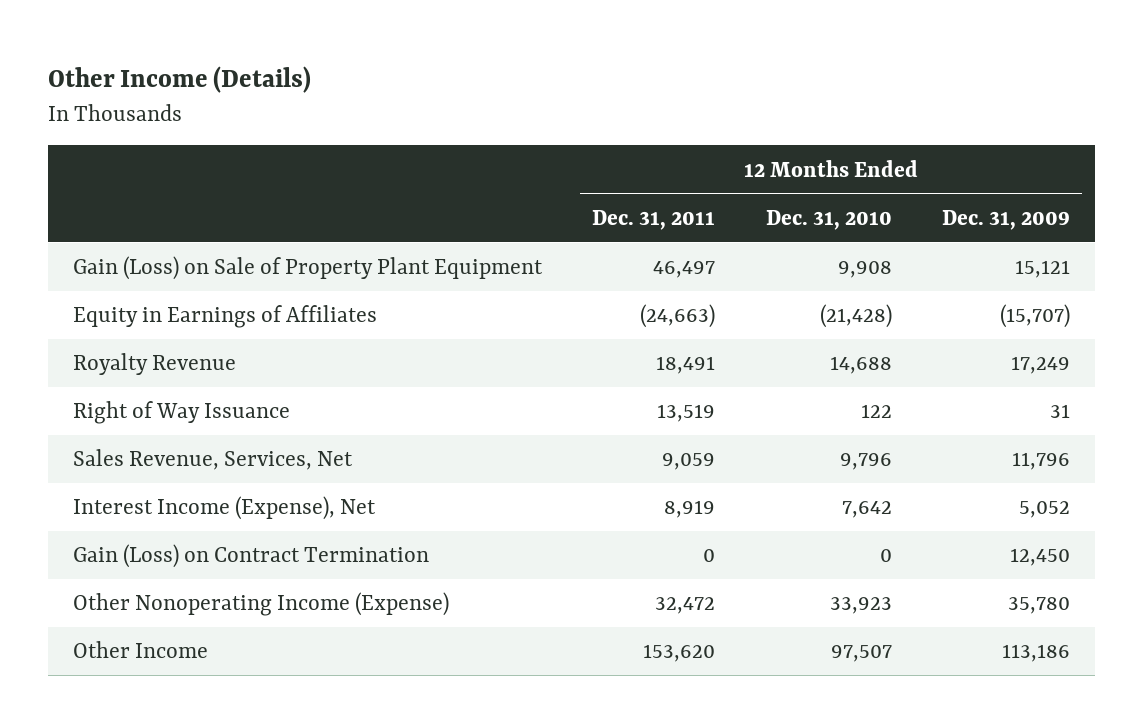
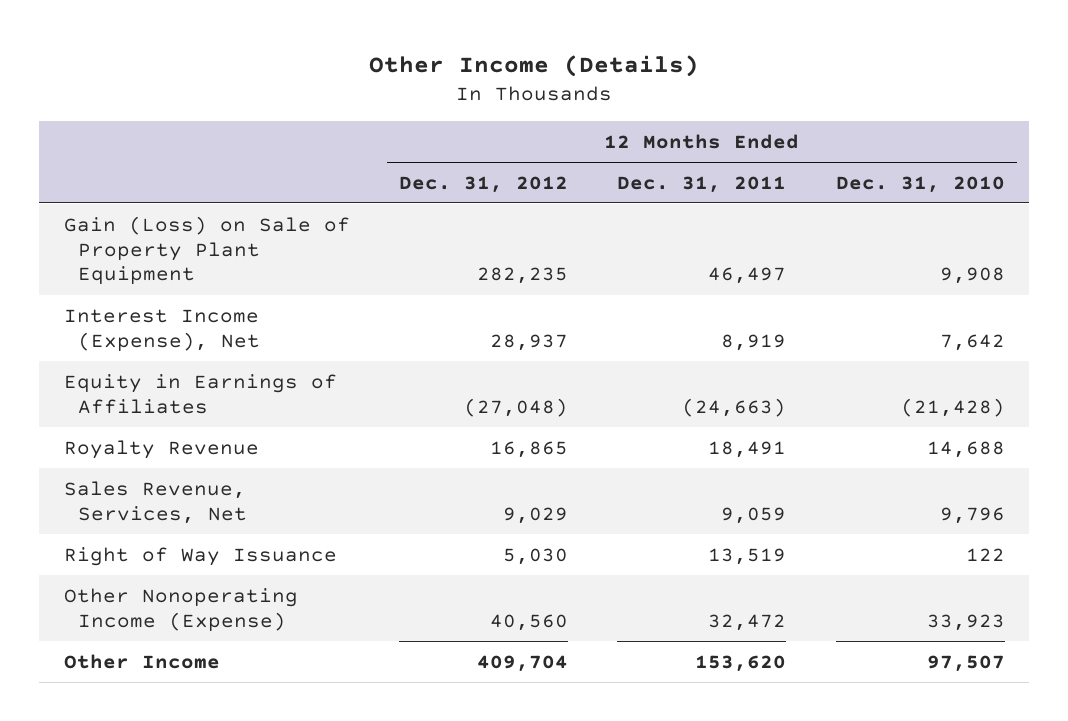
[941,209,1070,230] Dec. 31, 2009 -> none
none -> [398,175,568,193] Dec. 31, 2012
[73,496,377,521] Interest Income (Expense), Net -> [63,308,261,352] Interest Income (Expense), Net
[73,544,430,569] Gain (Loss) on Contract Termination -> none
[73,401,291,425] Right of Way Issuance -> [63,546,337,566] Right of Way Issuance

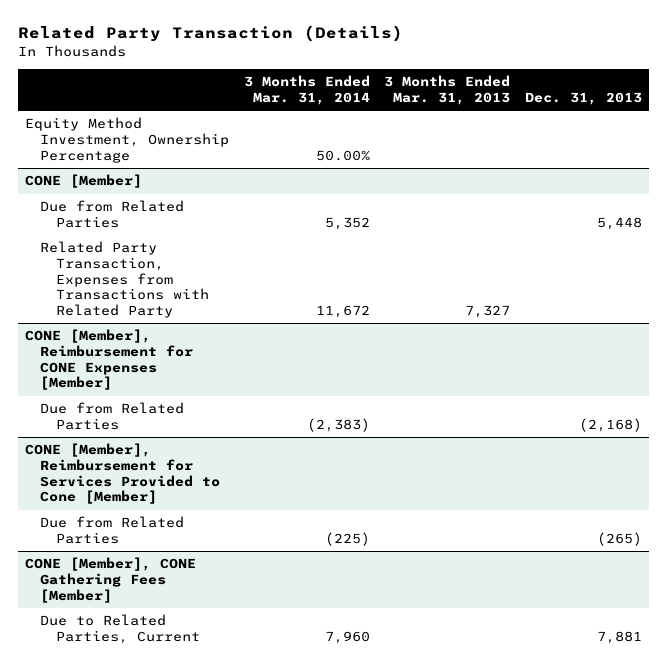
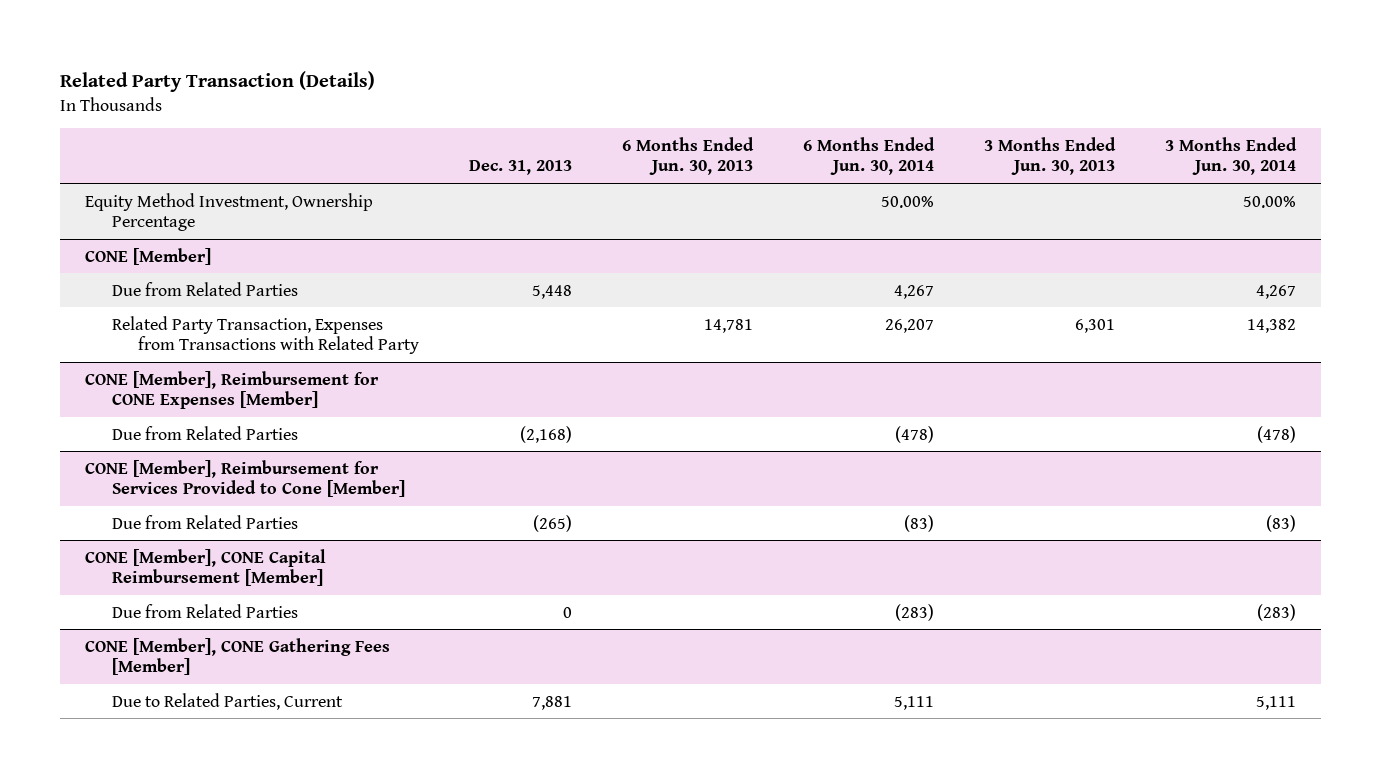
[243,75,370,105] 3 Months Ended Mar. 31, 2014 -> none
[384,75,511,105] 3 Months Ended Mar. 31, 2013 -> none
none -> [621,136,754,176] 6 Months Ended Jun. 30, 2013
none -> [802,136,935,176] 6 Months Ended Jun. 30, 2014
none -> [983,136,1116,176] 3 Months Ended Jun. 30, 2013
none -> [1164,136,1297,176] 3 Months Ended Jun. 30, 2014
none -> [85,548,327,587] CONE [Member], CONE Capital Reimbursement [Member]
none -> [111,603,298,618] Due from Related Parties

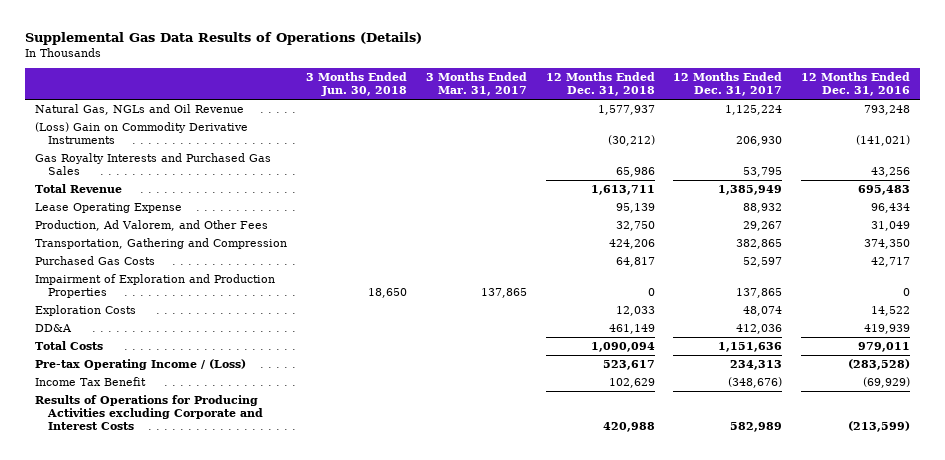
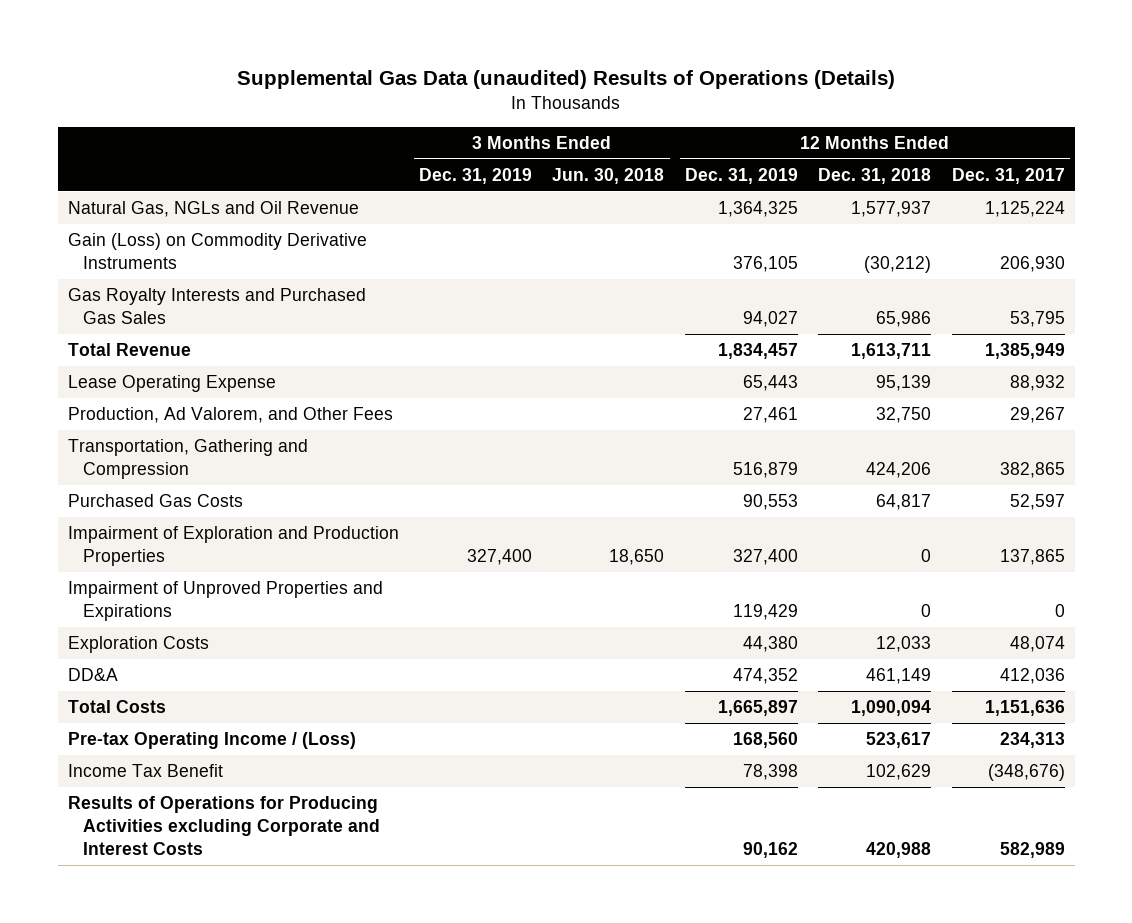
[25,32,423,46] Supplemental Gas Data Results of Operations (Details) -> [237,70,896,90] Supplemental Gas Data (unaudited) Results of Operations (Details)
[425,72,527,97] 3 Months Ended Mar. 31, 2017 -> none
[801,72,911,97] 12 Months Ended Dec. 31, 2016 -> none
none -> [419,167,533,184] Dec. 31, 2019
none -> [684,167,798,184] Dec. 31, 2019
[34,122,248,145] (Loss) Gain on Commodity Derivative Instruments -> [67,233,367,270] Gain (Loss) on Commodity Derivative Instruments
none -> [67,581,383,622] Impairment of Unproved Properties and Expirations

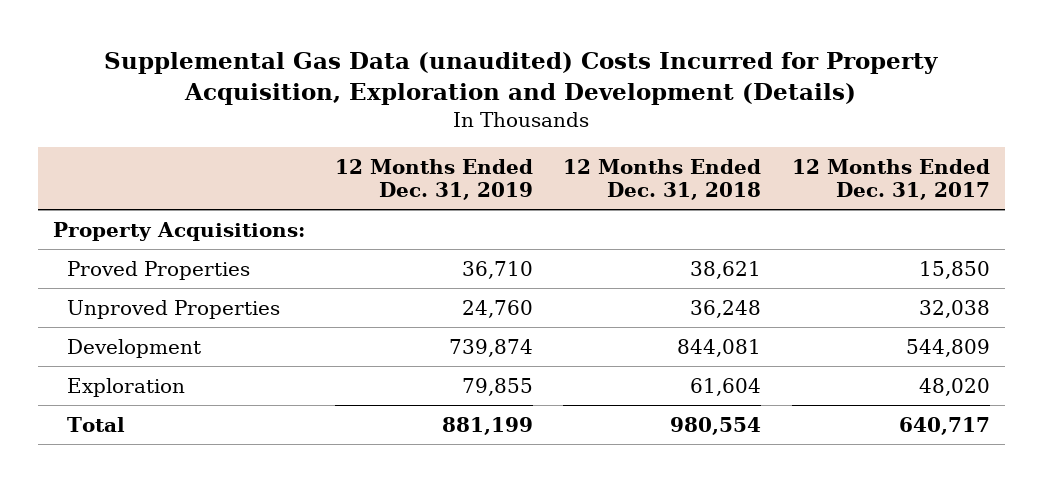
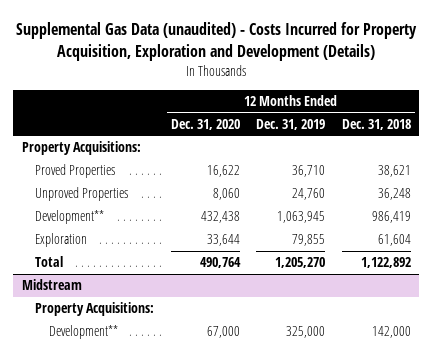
[104,51,939,105] Supplemental Gas Data (unaudited) Costs Incurred for Property Acquisition, Exploration and Development (Details) -> [16,22,418,61] Supplemental Gas Data (unaudited) - Costs Incurred for Property Acquisition, Exploration and Development (Details)
[791,158,990,201] 12 Months Ended Dec. 31, 2017 -> none
none -> [170,118,240,130] Dec. 31, 2020
[67,338,202,358] Development -> [35,210,105,225] Development**
[449,338,534,357] 739,874 -> [277,211,326,224] 1,063,945
[677,338,762,357] 844,081 -> [371,211,411,224] 986,419
[442,416,534,435] 881,199 -> [275,257,326,269] 1,205,270
[670,416,762,435] 980,554 -> [360,257,411,269] 1,122,892
none -> [21,279,82,291] Midstream
none -> [35,302,155,317] Property Acquisitions:
none -> [48,325,118,340] Development**

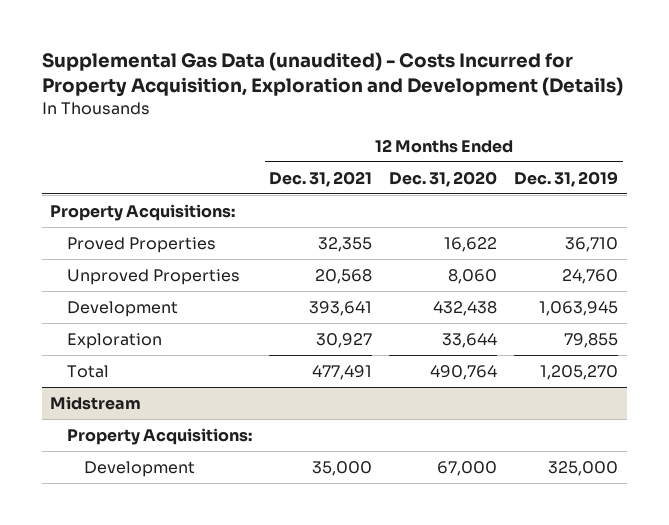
[341,118,411,130] Dec. 31, 2018 -> none
none -> [269,170,373,187] Dec. 31, 2021
[35,210,105,225] Development** -> [67,300,179,317] Development
[48,325,118,340] Development** -> [83,460,195,477] Development

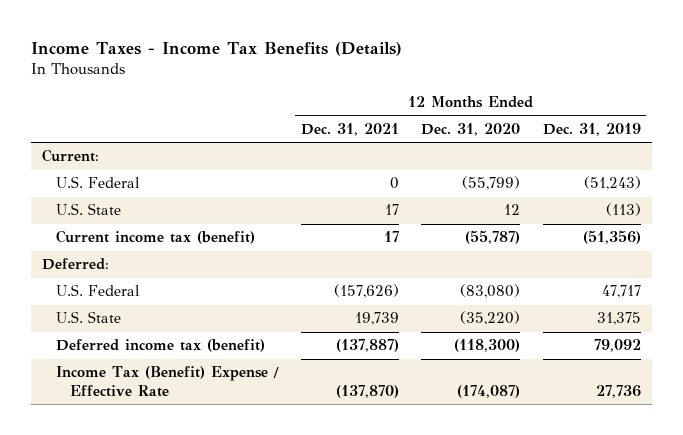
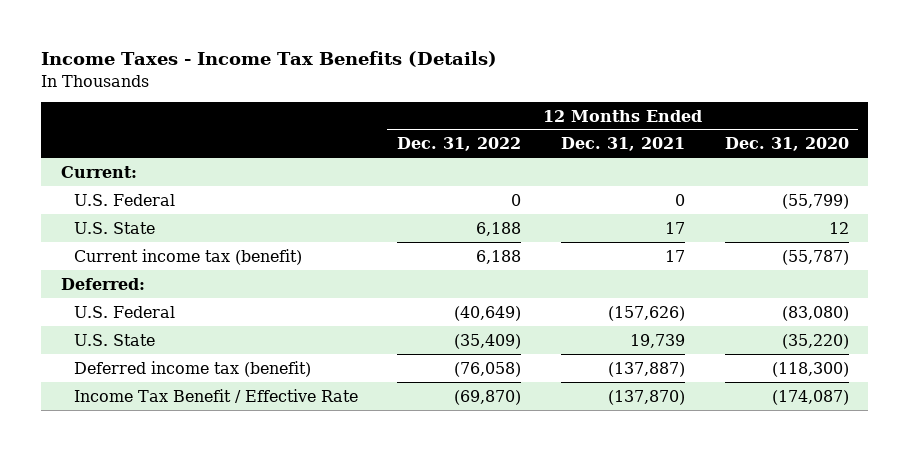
[542,122,641,136] Dec. 31, 2019 -> none
none -> [397,137,522,152] Dec. 31, 2022
[56,366,280,398] Income Tax (Benefit) Expense / Effective Rate -> [73,388,358,403] Income Tax Benefit / Effective Rate

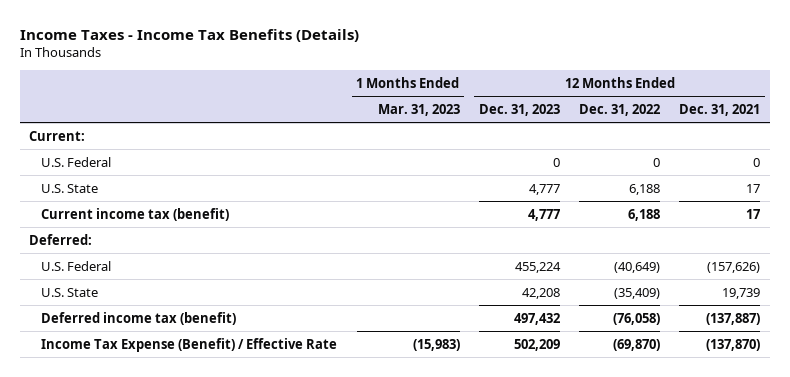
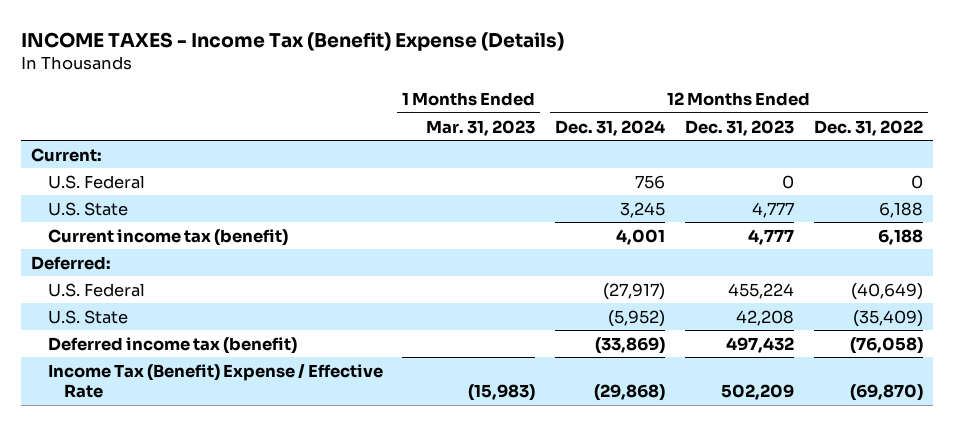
[19,28,359,42] Income Taxes - Income Tax Benefits (Details) -> [21,31,565,51] INCOME TAXES - Income Tax (Benefit) Expense (Details)
[679,103,761,116] Dec. 31, 2021 -> none
none -> [555,119,666,136] Dec. 31, 2024
[41,337,338,352] Income Tax Expense (Benefit) / Effective Rate -> [47,363,383,398] Income Tax (Benefit) Expense / Effective Rate

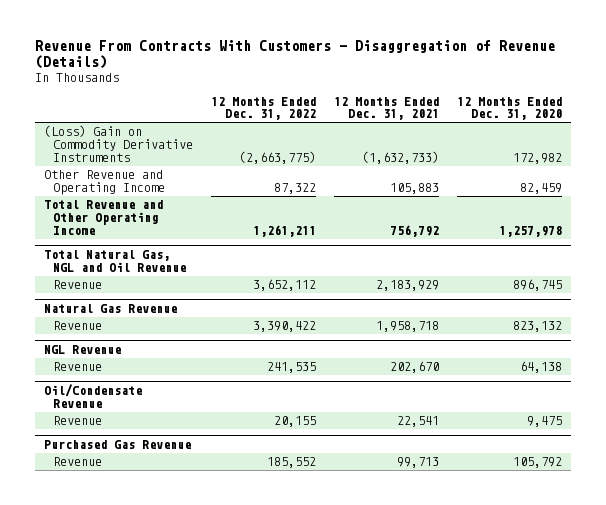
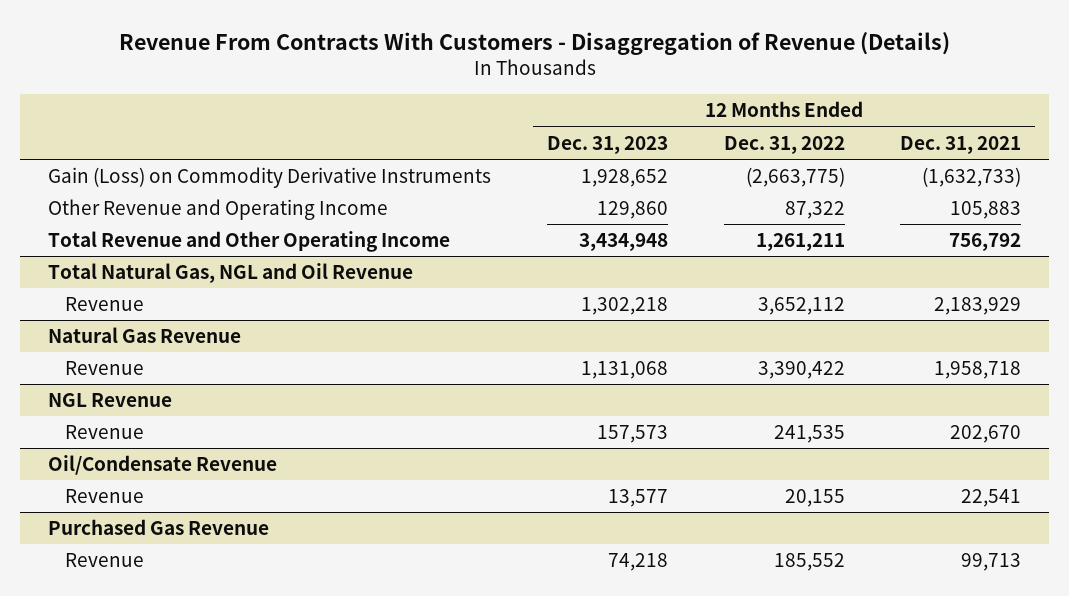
[457,96,563,121] 12 Months Ended Dec. 31, 2020 -> none
none -> [546,135,668,154] Dec. 31, 2023
[43,125,194,163] (Loss) Gain on Commodity Derivative Instruments -> [48,167,492,189] Gain (Loss) on Commodity Derivative Instruments

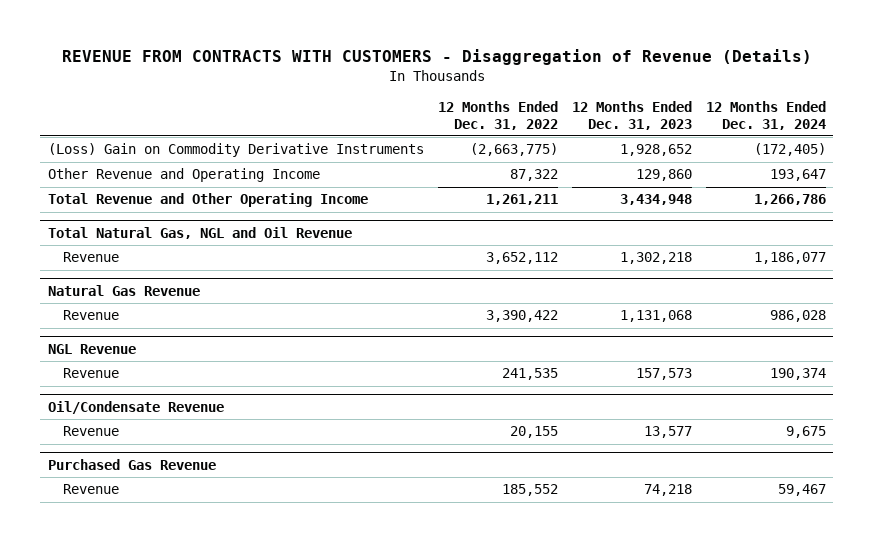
[118,31,950,55] Revenue From Contracts With Customers - Disaggregation of Revenue (Details) -> [61,49,812,66] REVENUE FROM CONTRACTS WITH CUSTOMERS - Disaggregation of Revenue (Details)
[900,135,1022,154] Dec. 31, 2021 -> none
none -> [705,101,826,130] 12 Months Ended Dec. 31, 2024
[48,167,492,189] Gain (Loss) on Commodity Derivative Instruments -> [47,143,424,158] (Loss) Gain on Commodity Derivative Instruments

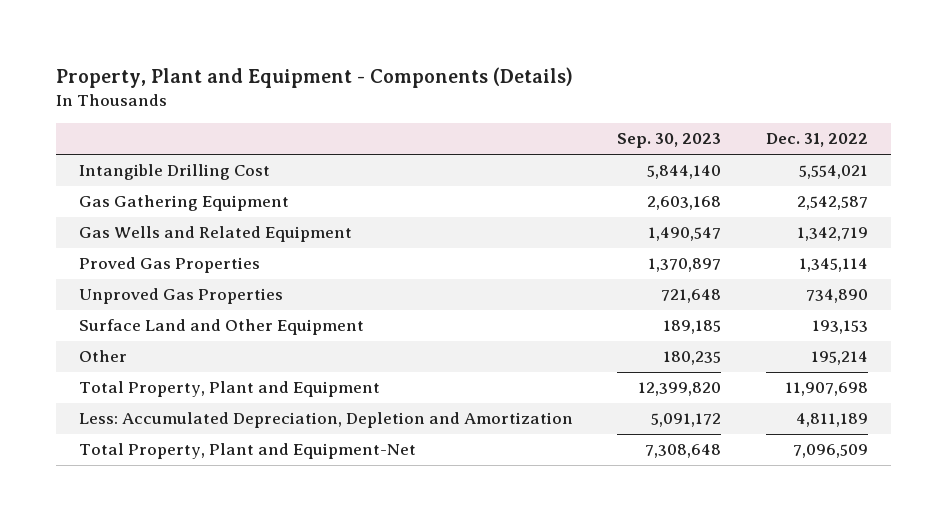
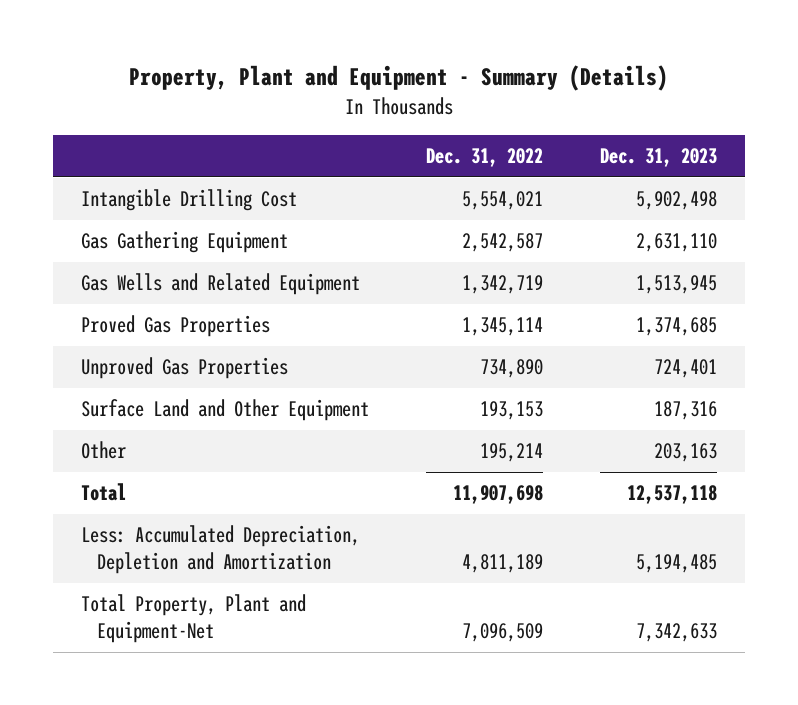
[56,66,574,88] Property, Plant and Equipment - Components (Details) -> [128,65,668,92] Property, Plant and Equipment - Summary (Details)
[617,133,722,149] Sep. 30, 2023 -> none
none -> [599,148,717,168] Dec. 31, 2023
[78,381,380,398] Total Property, Plant and Equipment -> [80,483,126,502] Total

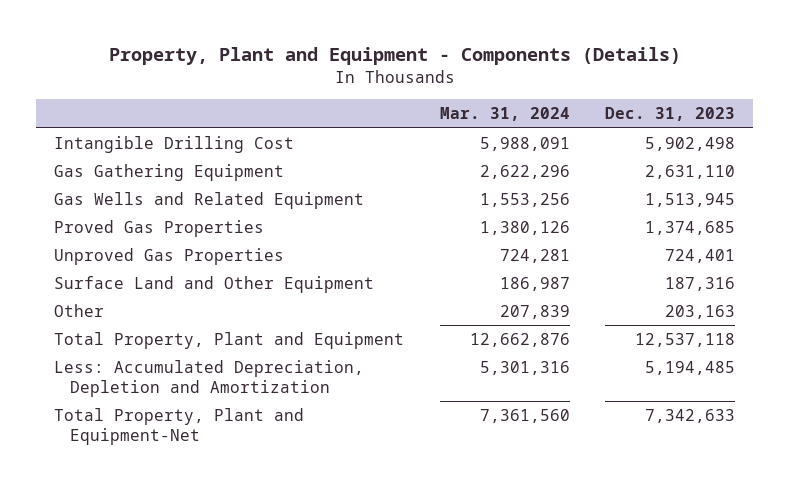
[128,65,668,92] Property, Plant and Equipment - Summary (Details) -> [108,47,681,66] Property, Plant and Equipment - Components (Details)
[425,148,543,168] Dec. 31, 2022 -> none
none -> [439,107,570,122] Mar. 31, 2024
[80,483,126,502] Total -> [54,331,405,349] Total Property, Plant and Equipment

